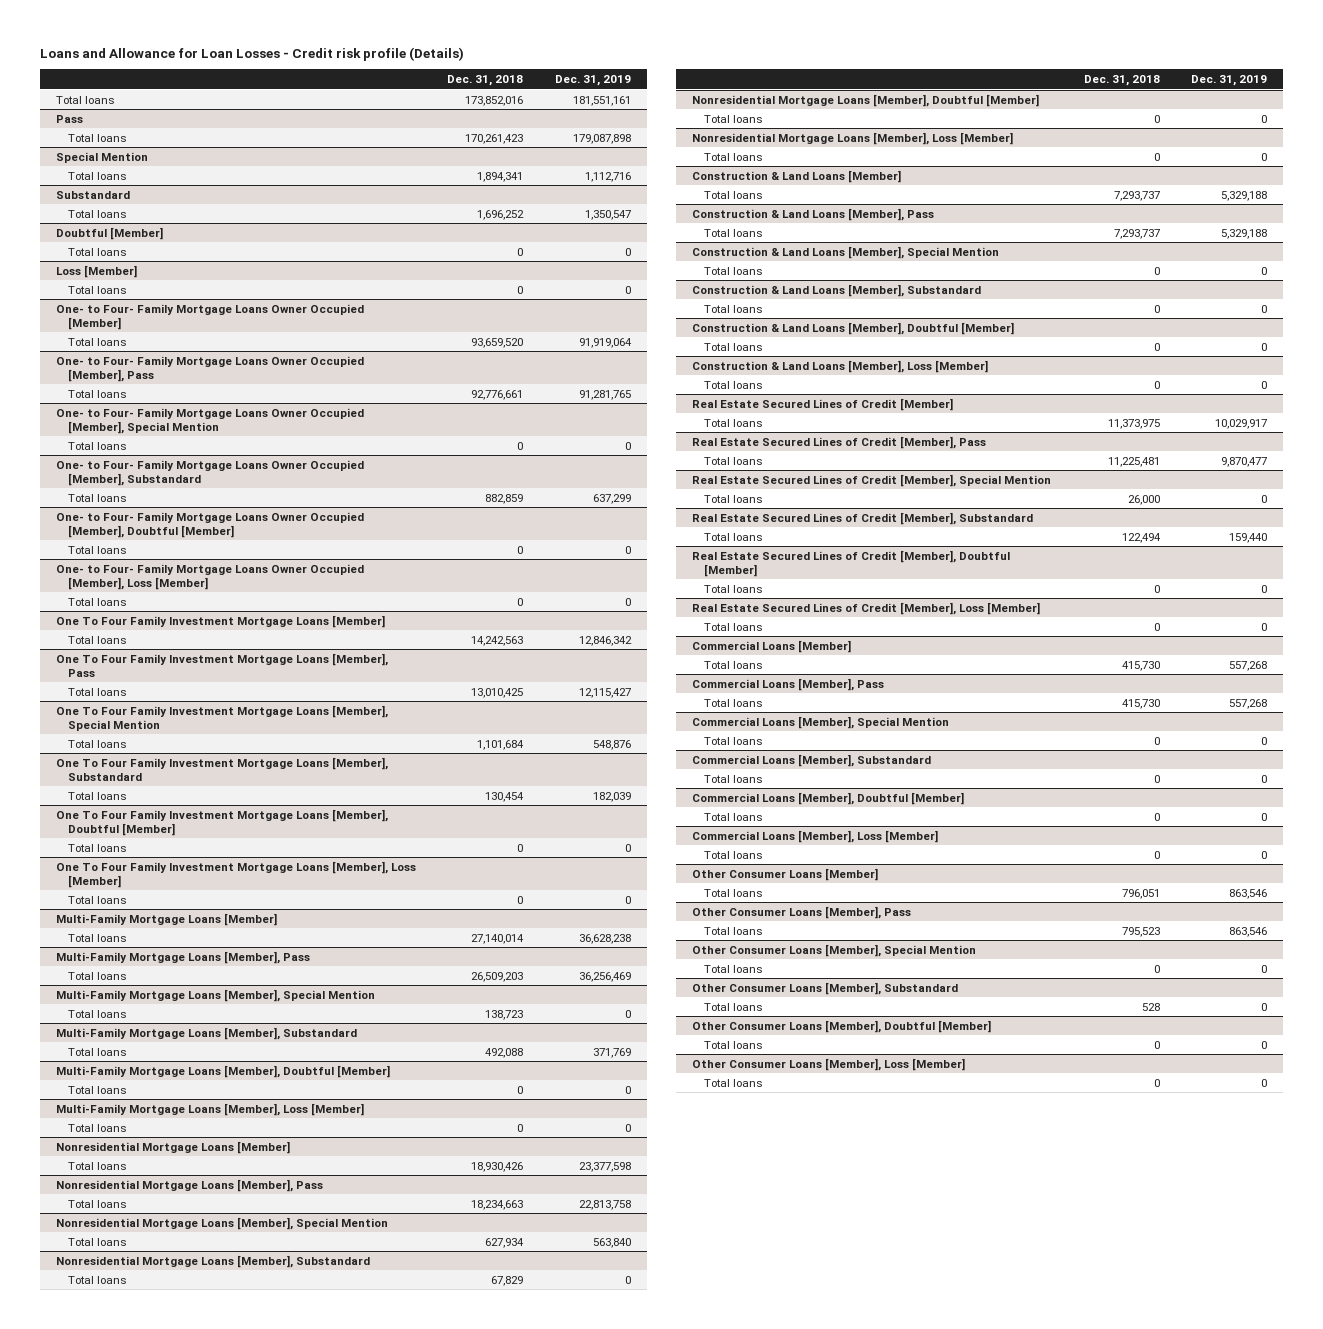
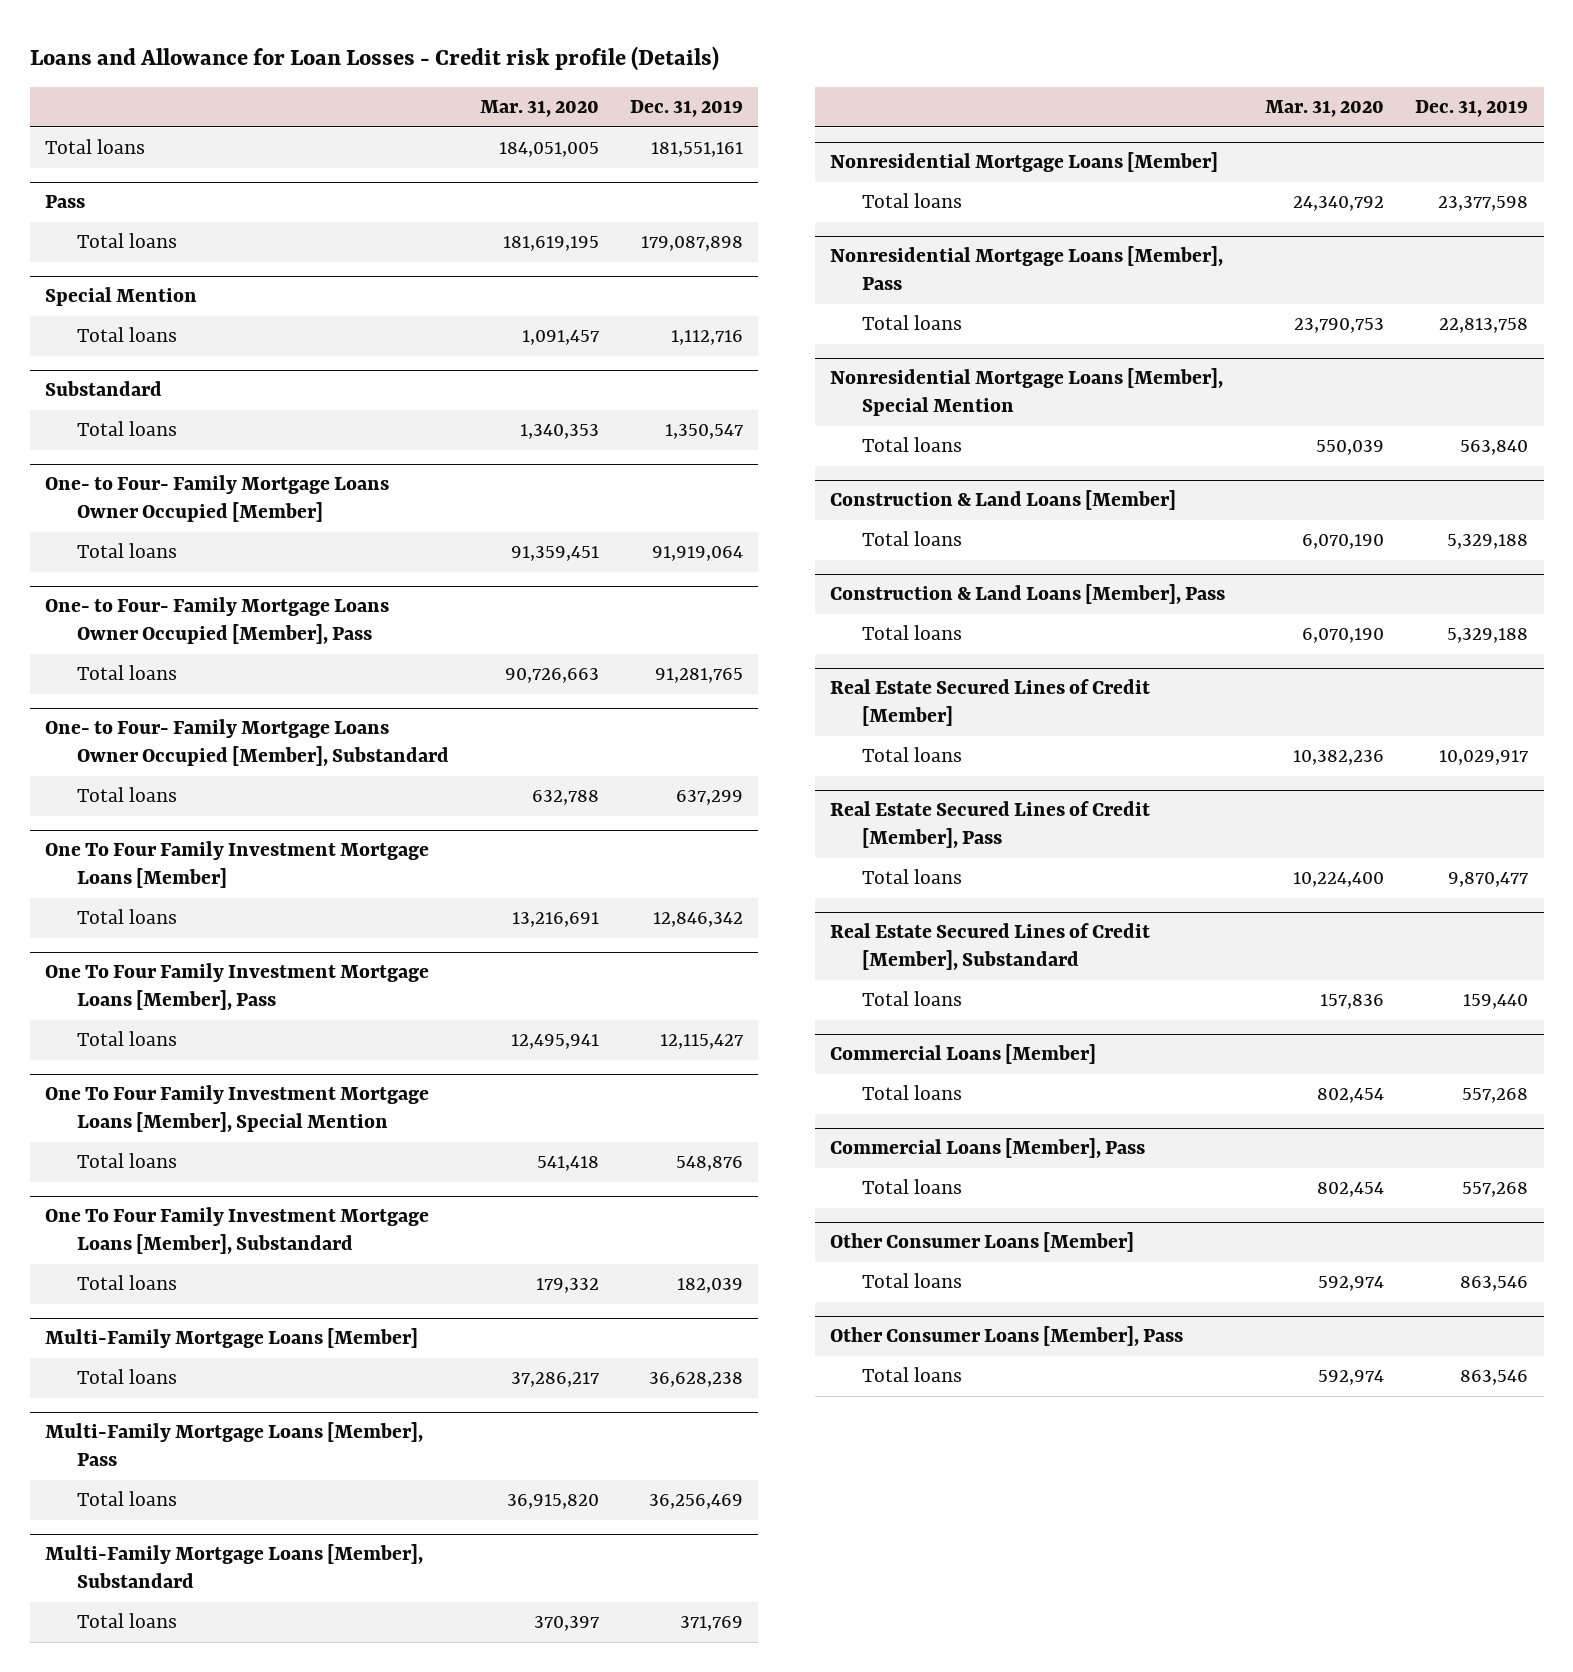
[447,75,524,87] Dec. 31, 2018 -> none
none -> [480,100,600,118] Mar. 31, 2020
[55,226,163,240] Doubtful [Member] -> none
[67,247,127,256] Total loans -> none
[55,264,137,278] Loss [Member] -> none
[67,285,127,294] Total loans -> none
[55,407,364,434] One- to Four- Family Mortgage Loans Owner Occupied [Member], Special Mention -> none
[67,441,127,450] Total loans -> none
[55,511,364,538] One- to Four- Family Mortgage Loans Owner Occupied [Member], Doubtful [Member] -> none
[67,545,127,554] Total loans -> none
[55,563,364,590] One- to Four- Family Mortgage Loans Owner Occupied [Member], Loss [Member] -> none
[67,597,127,606] Total loans -> none
[55,808,388,836] One To Four Family Investment Mortgage Loans [Member], Doubtful [Member] -> none
[67,843,127,852] Total loans -> none
[55,860,416,888] One To Four Family Investment Mortgage Loans [Member], Loss [Member] -> none
[67,895,127,904] Total loans -> none
[55,988,375,1002] Multi-Family Mortgage Loans [Member], Special Mention -> none
[67,1009,127,1018] Total loans -> none
[55,1064,390,1078] Multi-Family Mortgage Loans [Member], Doubtful [Member] -> none
[67,1085,127,1094] Total loans -> none
[55,1102,364,1116] Multi-Family Mortgage Loans [Member], Loss [Member] -> none
[67,1123,127,1132] Total loans -> none
[55,1254,370,1268] Nonresidential Mortgage Loans [Member], Substandard -> none
[67,1275,127,1284] Total loans -> none
[691,93,1039,107] Nonresidential Mortgage Loans [Member], Doubtful [Member] -> none
[703,114,763,123] Total loans -> none
[691,131,1013,145] Nonresidential Mortgage Loans [Member], Loss [Member] -> none
[703,152,763,161] Total loans -> none
[691,245,999,259] Construction & Land Loans [Member], Special Mention -> none
[703,266,763,275] Total loans -> none
[691,283,981,297] Construction & Land Loans [Member], Substandard -> none
[703,304,763,313] Total loans -> none
[691,321,1014,335] Construction & Land Loans [Member], Doubtful [Member] -> none
[703,342,763,351] Total loans -> none
[691,359,988,373] Construction & Land Loans [Member], Loss [Member] -> none
[703,380,763,389] Total loans -> none
[691,473,1051,487] Real Estate Secured Lines of Credit [Member], Special Mention -> none
[703,494,763,503] Total loans -> none
[691,549,1010,577] Real Estate Secured Lines of Credit [Member], Doubtful [Member] -> none
[703,584,763,593] Total loans -> none
[691,601,1040,615] Real Estate Secured Lines of Credit [Member], Loss [Member] -> none
[703,622,763,631] Total loans -> none
[691,715,949,729] Commercial Loans [Member], Special Mention -> none
[703,736,763,745] Total loans -> none
[691,753,931,767] Commercial Loans [Member], Substandard -> none
[703,774,763,783] Total loans -> none
[691,791,964,805] Commercial Loans [Member], Doubtful [Member] -> none
[703,812,763,821] Total loans -> none
[691,829,938,843] Commercial Loans [Member], Loss [Member] -> none
[703,850,763,859] Total loans -> none
[691,943,976,957] Other Consumer Loans [Member], Special Mention -> none
[703,964,763,973] Total loans -> none
[691,981,958,995] Other Consumer Loans [Member], Substandard -> none
[703,1002,763,1011] Total loans -> none
[691,1019,991,1033] Other Consumer Loans [Member], Doubtful [Member] -> none
[703,1040,763,1049] Total loans -> none
[691,1057,965,1071] Other Consumer Loans [Member], Loss [Member] -> none
[703,1078,763,1087] Total loans -> none

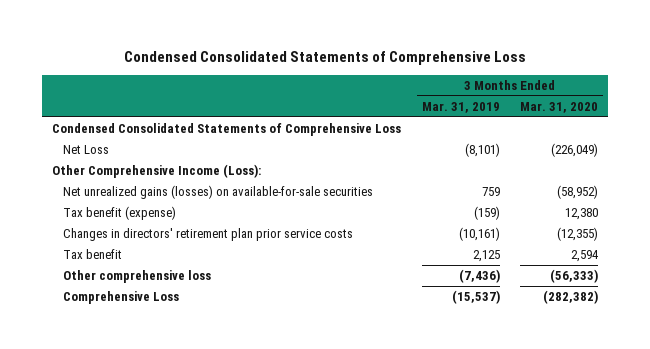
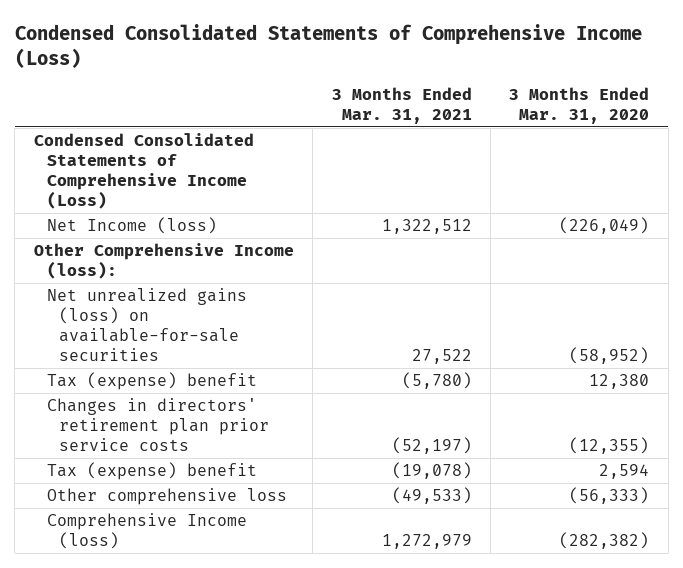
[124,51,527,66] Condensed Consolidated Statements of Comprehensive Loss -> [14,24,642,69] Condensed Consolidated Statements of Comprehensive Income (Loss)
[421,101,500,113] Mar. 31, 2019 -> none
none -> [331,86,472,124] 3 Months Ended Mar. 31, 2021
[52,122,402,136] Condensed Consolidated Statements of Comprehensive Loss -> [33,133,254,210] Condensed Consolidated Statements of Comprehensive Income (Loss)
[63,144,110,154] Net Loss -> [46,217,217,235] Net Income (loss)
[52,163,262,178] Other Comprehensive Income (Loss): -> [33,243,294,280] Other Comprehensive Income (loss):
[63,184,374,199] Net unrealized gains (losses) on available-for-sale securities -> [46,288,247,362] Net unrealized gains (loss) on available-for-sale securities
[63,205,177,220] Tax benefit (expense) -> [46,372,257,391] Tax (expense) benefit
[63,248,123,259] Tax benefit -> [46,462,257,481] Tax (expense) benefit
[63,290,180,304] Comprehensive Loss -> [46,513,247,550] Comprehensive Income (loss)

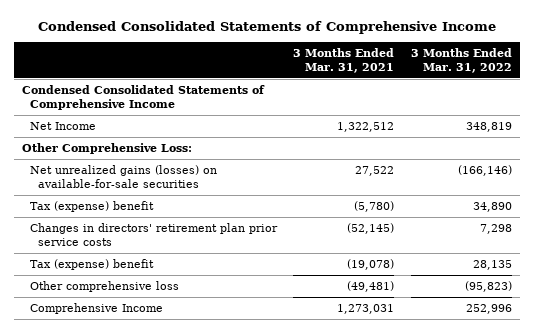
[14,24,642,69] Condensed Consolidated Statements of Comprehensive Income (Loss) -> [37,20,496,34] Condensed Consolidated Statements of Comprehensive Income
[509,86,650,124] 3 Months Ended Mar. 31, 2020 -> none
none -> [410,47,512,74] 3 Months Ended Mar. 31, 2022
[33,133,254,210] Condensed Consolidated Statements of Comprehensive Income (Loss) -> [21,84,265,111] Condensed Consolidated Statements of Comprehensive Income
[46,217,217,235] Net Income (loss) -> [29,121,96,130] Net Income
[33,243,294,280] Other Comprehensive Income (loss): -> [21,142,192,154] Other Comprehensive Loss:
[46,288,247,362] Net unrealized gains (loss) on available-for-sale securities -> [29,164,217,189] Net unrealized gains (losses) on available-for-sale securities
[391,437,472,455] (52,197) -> [347,222,395,234] (52,145)
[391,487,472,505] (49,533) -> [347,280,395,292] (49,481)
[46,513,247,550] Comprehensive Income (loss) -> [29,302,163,314] Comprehensive Income
[381,534,472,550] 1,272,979 -> [337,303,395,314] 1,273,031

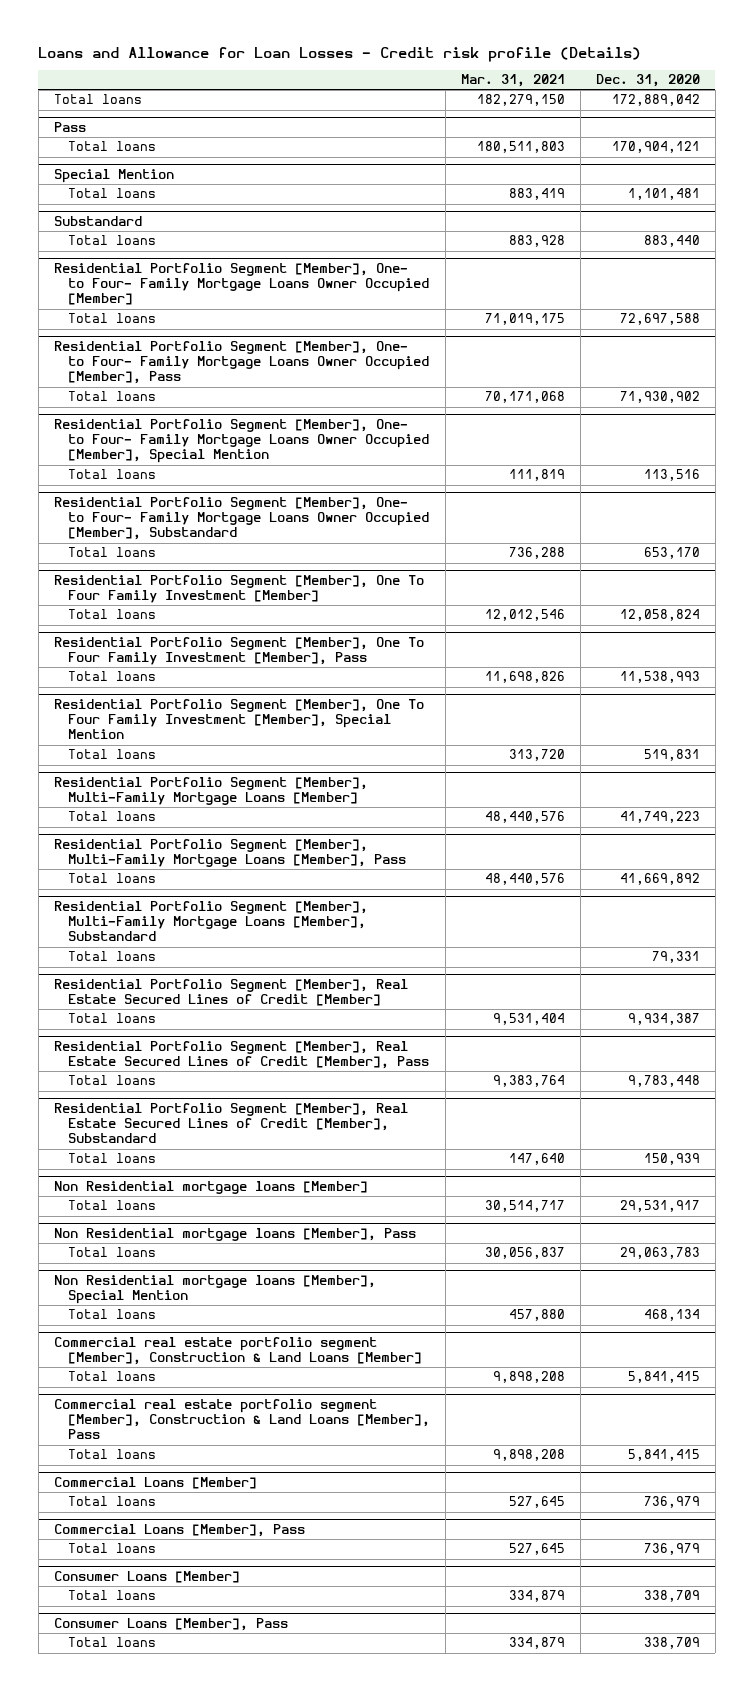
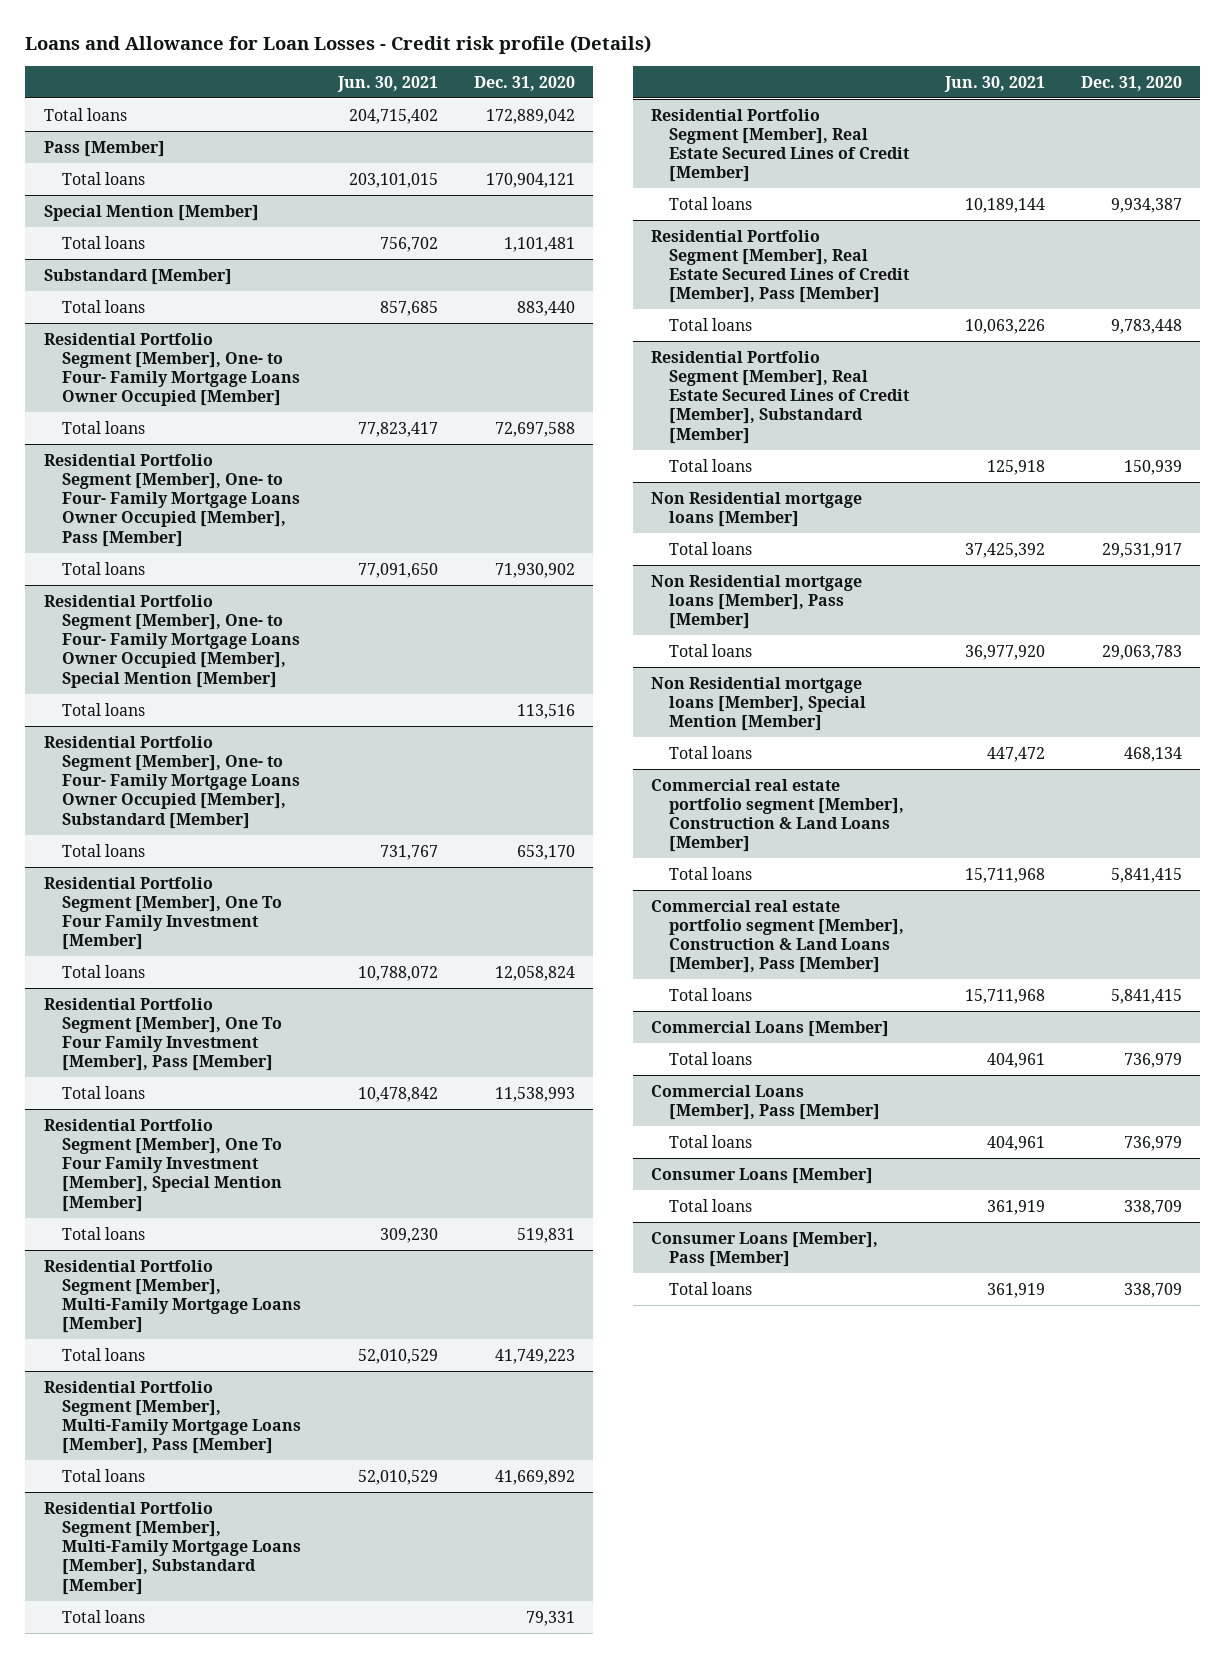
[461,74,566,88] Mar. 31, 2021 -> none
none -> [336,75,438,92] Jun. 30, 2021
[53,122,86,133] Pass -> [43,140,165,157] Pass [Member]
[53,169,174,184] Special Mention -> [43,204,259,221] Special Mention [Member]
[53,216,142,227] Substandard -> [43,268,232,285] Substandard [Member]
[53,341,430,385] Residential Portfolio Segment [Member], One- to Four- Family Mortgage Loans Owner Occupied [Member], Pass -> [43,453,300,547] Residential Portfolio Segment [Member], One- to Four- Family Mortgage Loans Owner Occupied [Member], Pass [Member]
[53,419,430,464] Residential Portfolio Segment [Member], One- to Four- Family Mortgage Loans Owner Occupied [Member], Special Mention -> [43,594,300,688] Residential Portfolio Segment [Member], One- to Four- Family Mortgage Loans Owner Occupied [Member], Special Mention [Member]
[53,497,430,541] Residential Portfolio Segment [Member], One- to Four- Family Mortgage Loans Owner Occupied [Member], Substandard -> [43,735,300,829] Residential Portfolio Segment [Member], One- to Four- Family Mortgage Loans Owner Occupied [Member], Substandard [Member]
[53,637,424,666] Residential Portfolio Segment [Member], One To Four Family Investment [Member], Pass -> [43,997,282,1072] Residential Portfolio Segment [Member], One To Four Family Investment [Member], Pass [Member]
[53,699,424,740] Residential Portfolio Segment [Member], One To Four Family Investment [Member], Special Mention -> [43,1118,282,1212] Residential Portfolio Segment [Member], One To Four Family Investment [Member], Special Mention [Member]
[53,839,407,868] Residential Portfolio Segment [Member], Multi-Family Mortgage Loans [Member], Pass -> [43,1380,301,1455] Residential Portfolio Segment [Member], Multi-Family Mortgage Loans [Member], Pass [Member]
[53,901,368,942] Residential Portfolio Segment [Member], Multi-Family Mortgage Loans [Member], Substandard -> [43,1501,301,1595] Residential Portfolio Segment [Member], Multi-Family Mortgage Loans [Member], Substandard [Member]
[53,1041,430,1070] Residential Portfolio Segment [Member], Real Estate Secured Lines of Credit [Member], Pass -> [651,229,911,304] Residential Portfolio Segment [Member], Real Estate Secured Lines of Credit [Member], Pass [Member]
[53,1103,408,1144] Residential Portfolio Segment [Member], Real Estate Secured Lines of Credit [Member], Substandard -> [651,350,911,444] Residential Portfolio Segment [Member], Real Estate Secured Lines of Credit [Member], Substandard [Member]
[53,1228,416,1242] Non Residential mortgage loans [Member], Pass -> [651,574,863,630] Non Residential mortgage loans [Member], Pass [Member]
[53,1275,376,1305] Non Residential mortgage loans [Member], Special Mention -> [651,676,867,732] Non Residential mortgage loans [Member], Special Mention [Member]
[53,1399,431,1440] Commercial real estate portfolio segment [Member], Construction & Land Loans [Member], Pass -> [651,899,905,974] Commercial real estate portfolio segment [Member], Construction & Land Loans [Member], Pass [Member]
[53,1524,305,1538] Commercial Loans [Member], Pass -> [651,1084,881,1120] Commercial Loans [Member], Pass [Member]
[53,1618,288,1632] Consumer Loans [Member], Pass -> [651,1231,879,1267] Consumer Loans [Member], Pass [Member]

